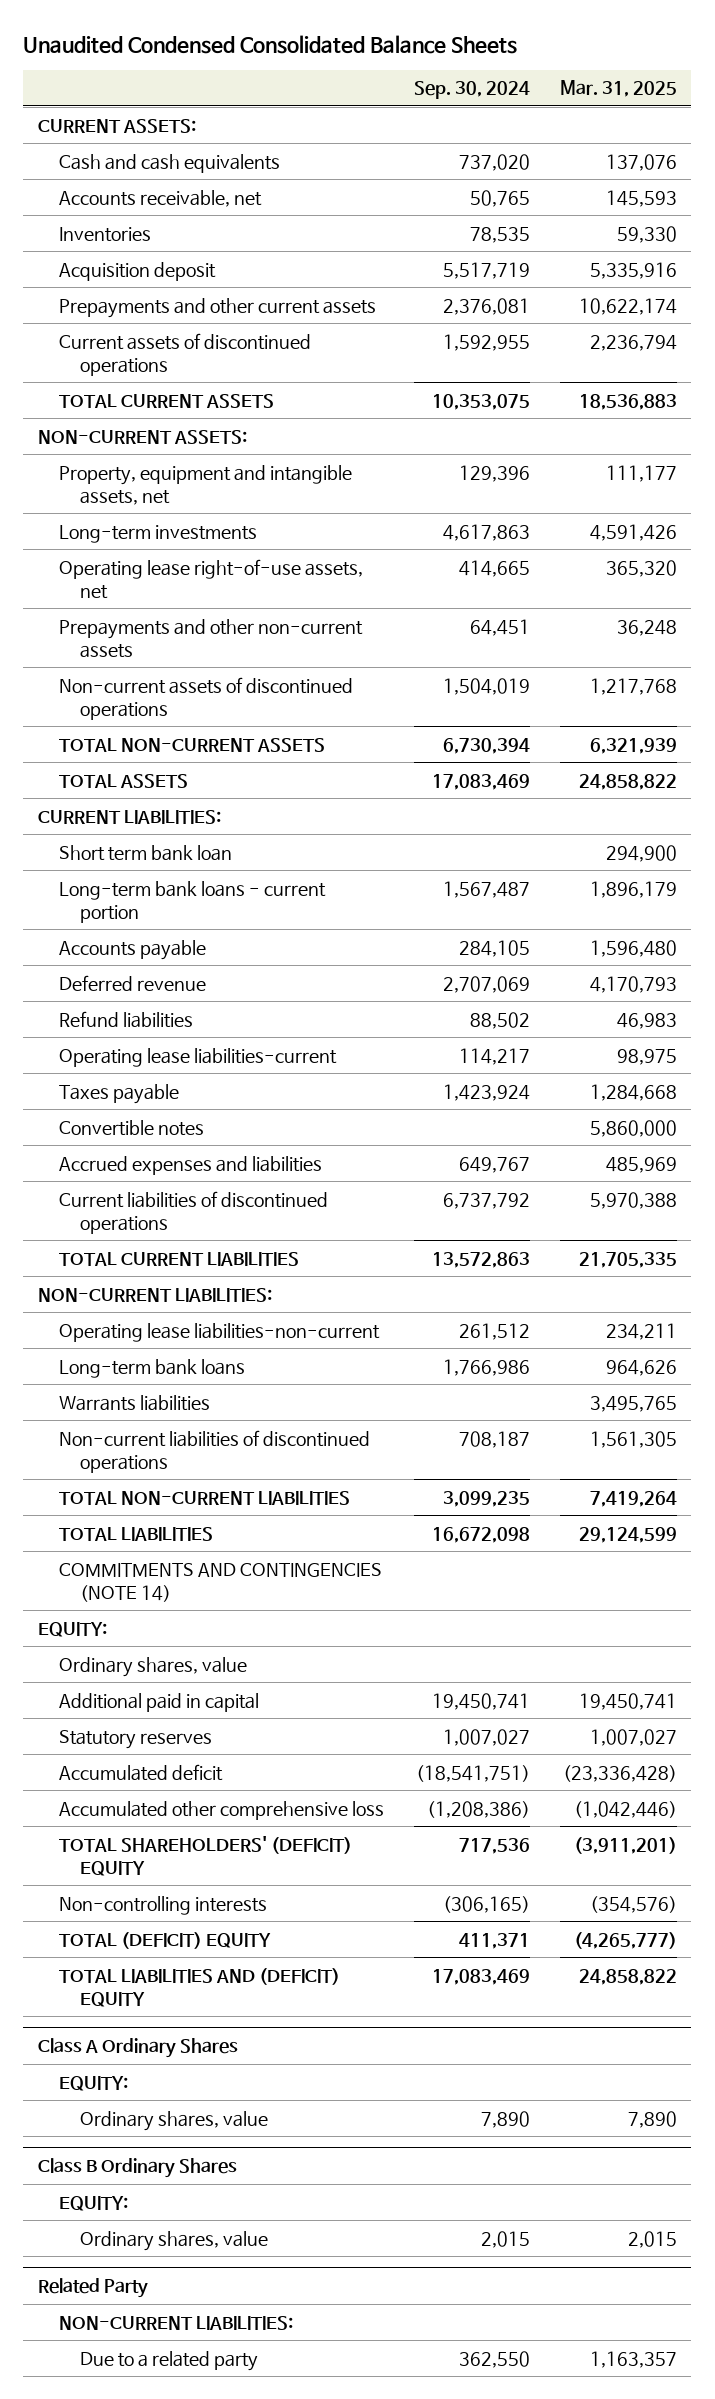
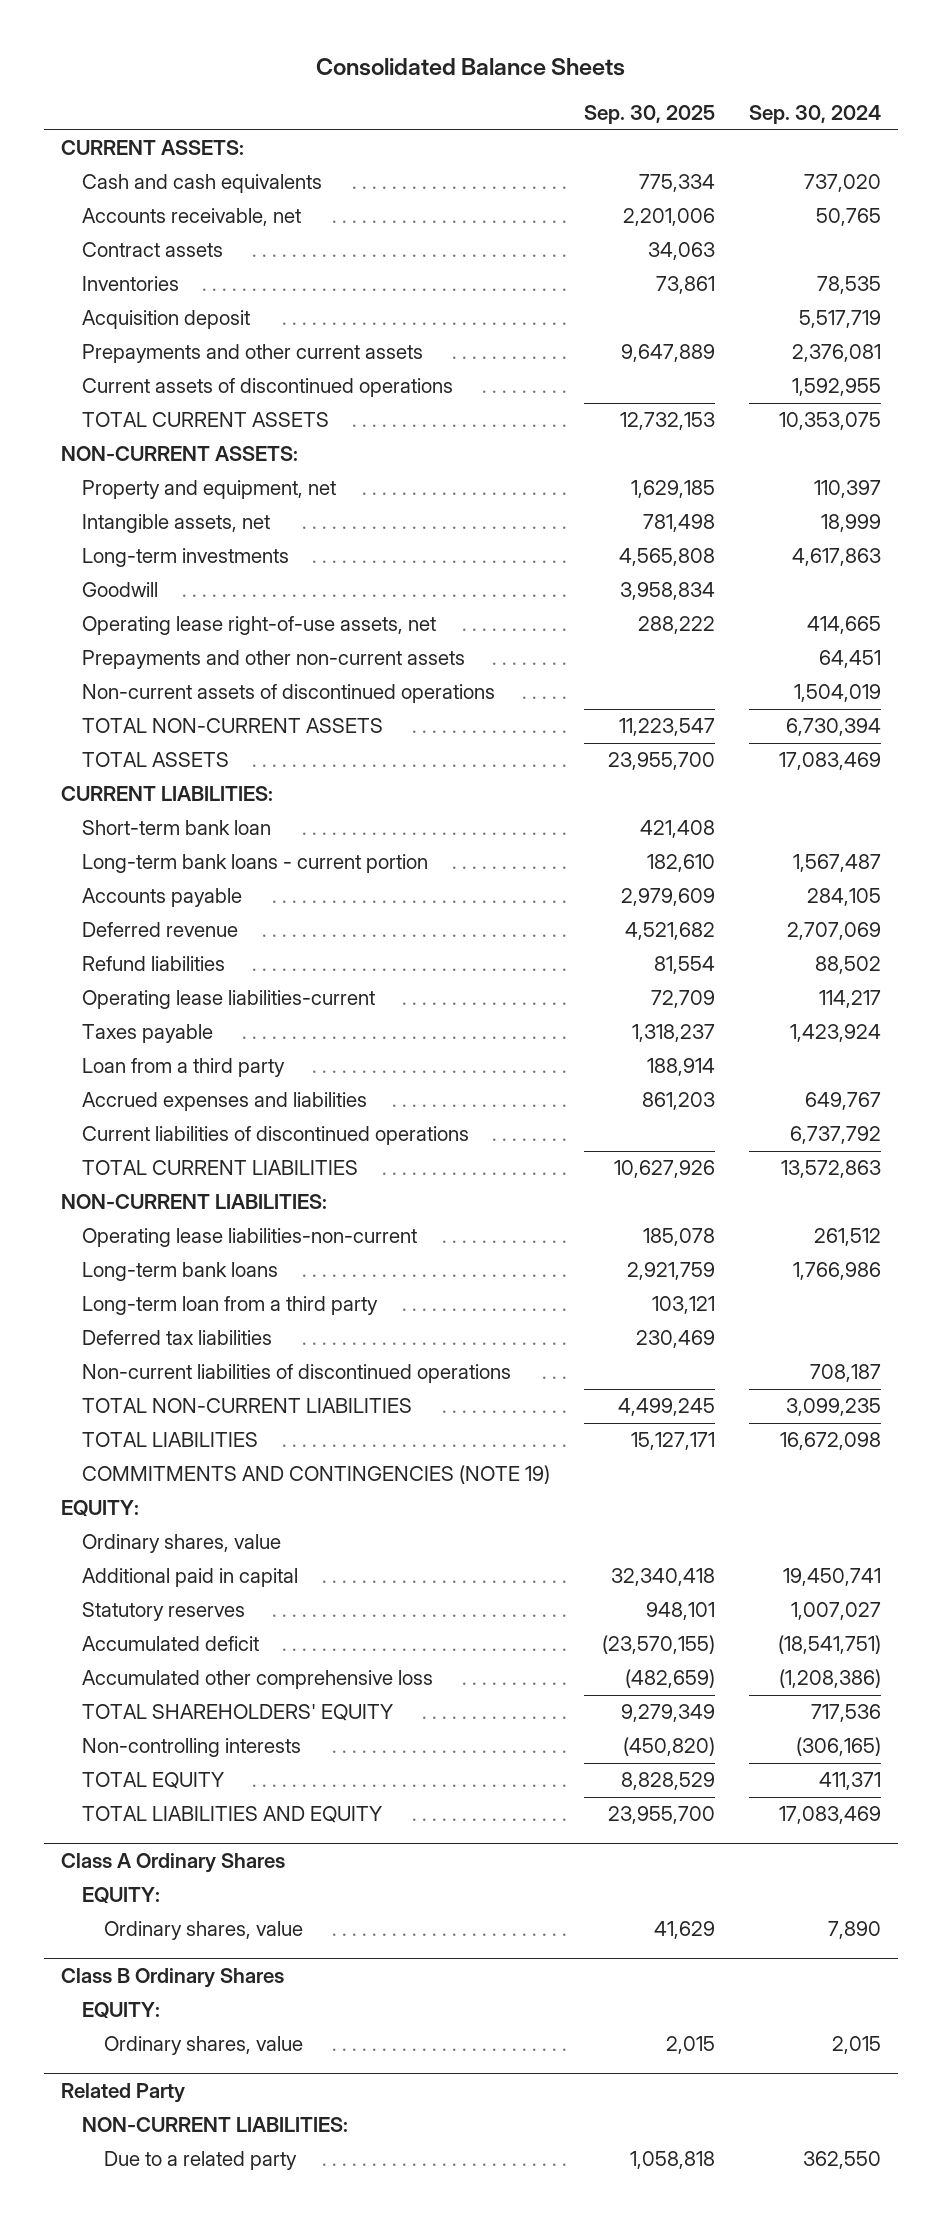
[23,34,518,54] Unaudited Condensed Consolidated Balance Sheets -> [316,58,626,77] Consolidated Balance Sheets
[559,80,677,98] Mar. 31, 2025 -> none
none -> [584,105,716,125] Sep. 30, 2025
none -> [82,242,224,258] Contract assets
[59,464,353,505] Property, equipment and intangible assets, net -> [82,480,337,500] Property and equipment, net
[458,464,530,482] 129,396 -> [814,480,882,499] 110,397
none -> [82,514,271,534] Intangible assets, net
none -> [82,582,159,598] Goodwill
[59,844,233,861] Short term bank loan -> [82,820,272,836] Short-term bank loan
[59,1119,205,1136] Convertible notes -> none
none -> [82,1058,286,1078] Loan from a third party
[59,1394,211,1411] Warrants liabilities -> none
none -> [82,1296,379,1316] Long-term loan from a third party
none -> [82,1330,273,1346] Deferred tax liabilities
[59,1562,383,1602] COMMITMENTS AND CONTINGENCIES (NOTE 14) -> [82,1465,551,1485] COMMITMENTS AND CONTINGENCIES (NOTE 19)
[59,1835,353,1876] TOTAL SHAREHOLDERS' (DEFICIT) EQUITY -> [82,1704,394,1722] TOTAL SHAREHOLDERS' EQUITY
[59,1931,272,1949] TOTAL (DEFICIT) EQUITY -> [82,1772,225,1790] TOTAL EQUITY
[59,1967,341,2007] TOTAL LIABILITIES AND (DEFICIT) EQUITY -> [82,1806,383,1824] TOTAL LIABILITIES AND EQUITY

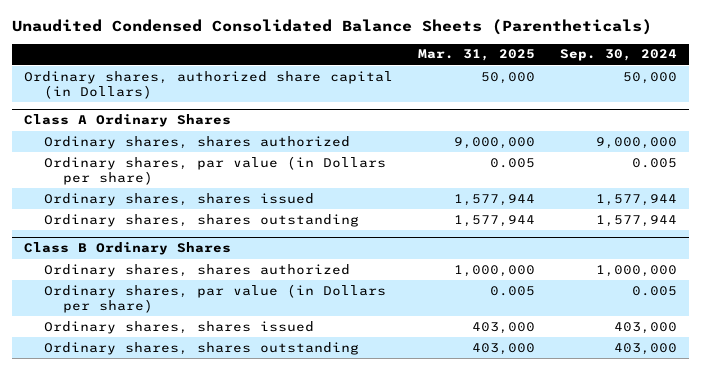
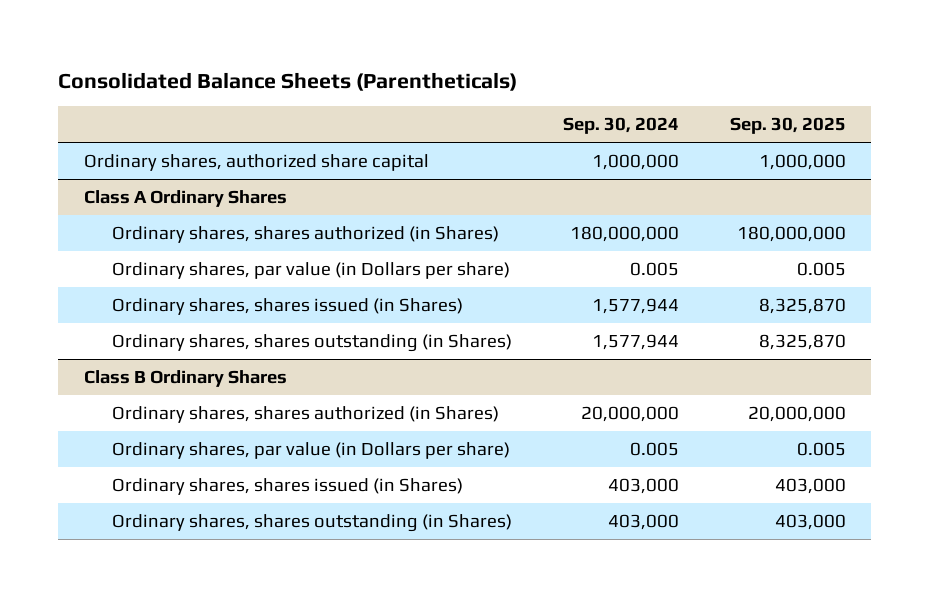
[12,19,653,36] Unaudited Condensed Consolidated Balance Sheets (Parentheticals) -> [58,71,518,91] Consolidated Balance Sheets (Parentheticals)
[418,49,536,62] Mar. 31, 2025 -> none
none -> [729,117,846,135] Sep. 30, 2025
[24,70,394,100] Ordinary shares, authorized share capital (in Dollars) -> [84,154,430,172] Ordinary shares, authorized share capital
[622,71,677,84] 50,000 -> [591,154,679,171] 1,000,000
[43,135,350,149] Ordinary shares, shares authorized -> [111,226,499,244] Ordinary shares, shares authorized (in Shares)
[595,136,677,149] 9,000,000 -> [569,226,679,243] 180,000,000
[43,192,314,206] Ordinary shares, shares issued -> [111,298,463,316] Ordinary shares, shares issued (in Shares)
[43,213,359,227] Ordinary shares, shares outstanding -> [111,334,512,353] Ordinary shares, shares outstanding (in Shares)
[43,263,350,277] Ordinary shares, shares authorized -> [111,406,499,424] Ordinary shares, shares authorized (in Shares)
[595,264,677,277] 1,000,000 -> [580,406,679,423] 20,000,000
[43,320,314,334] Ordinary shares, shares issued -> [111,478,463,496] Ordinary shares, shares issued (in Shares)
[43,341,359,355] Ordinary shares, shares outstanding -> [111,514,512,533] Ordinary shares, shares outstanding (in Shares)

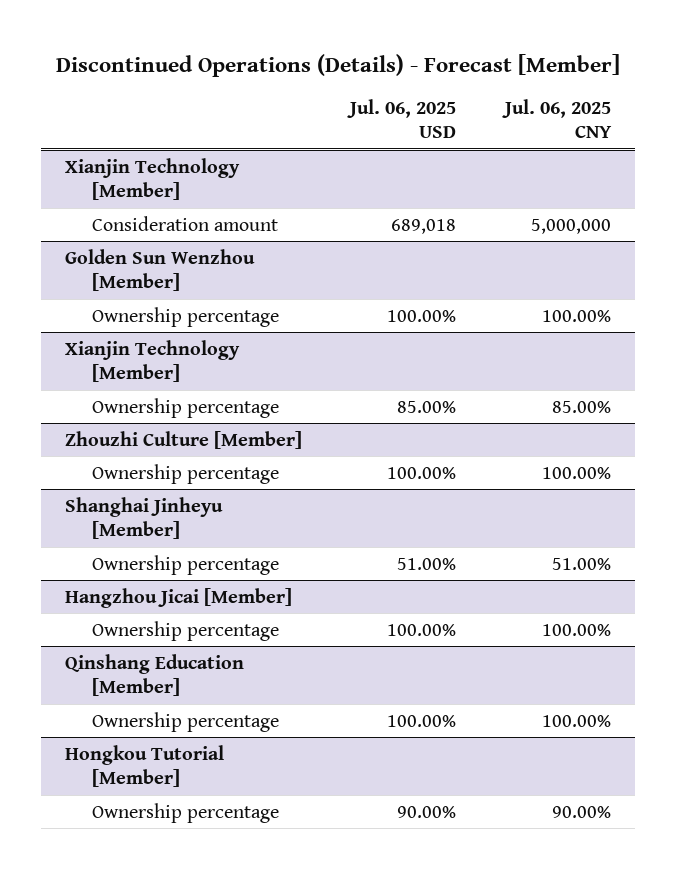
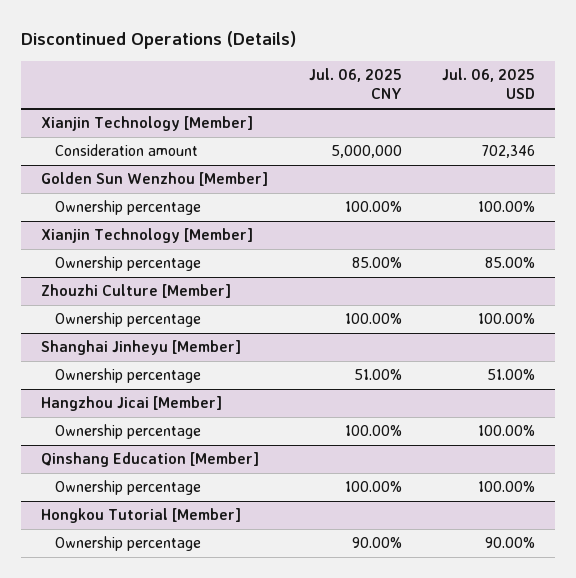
[55,53,620,77] Discontinued Operations (Details) - Forecast [Member] -> [21,31,297,50] Discontinued Operations (Details)
[391,218,457,234] 689,018 -> [480,145,535,159] 702,346

